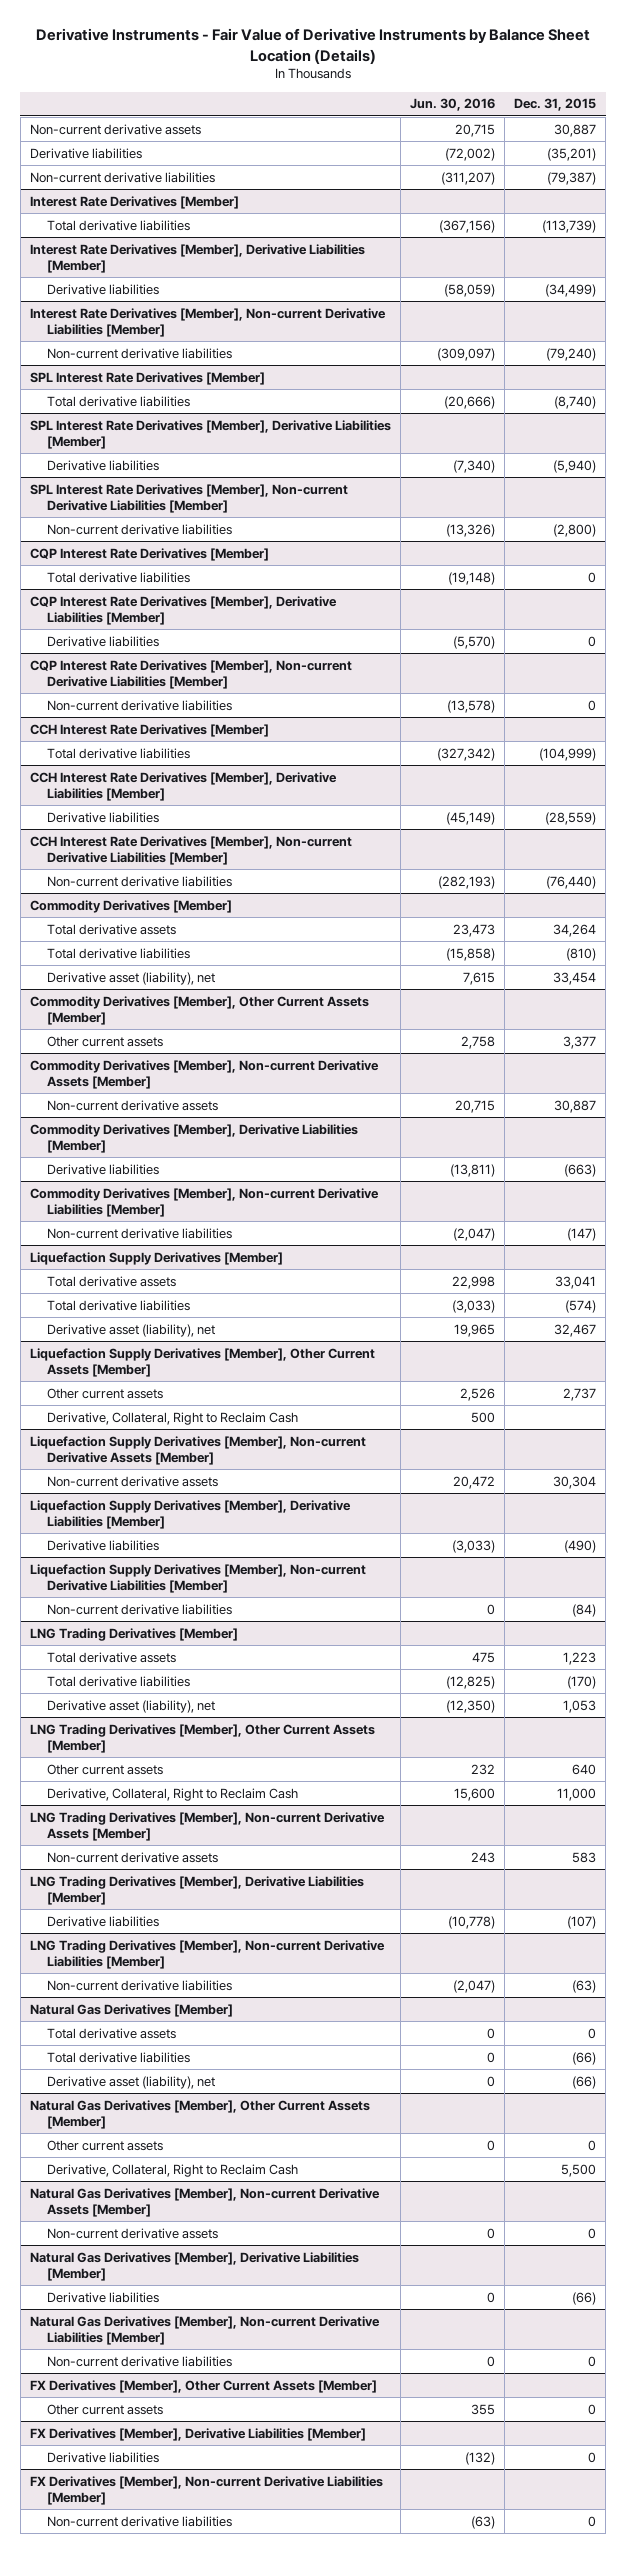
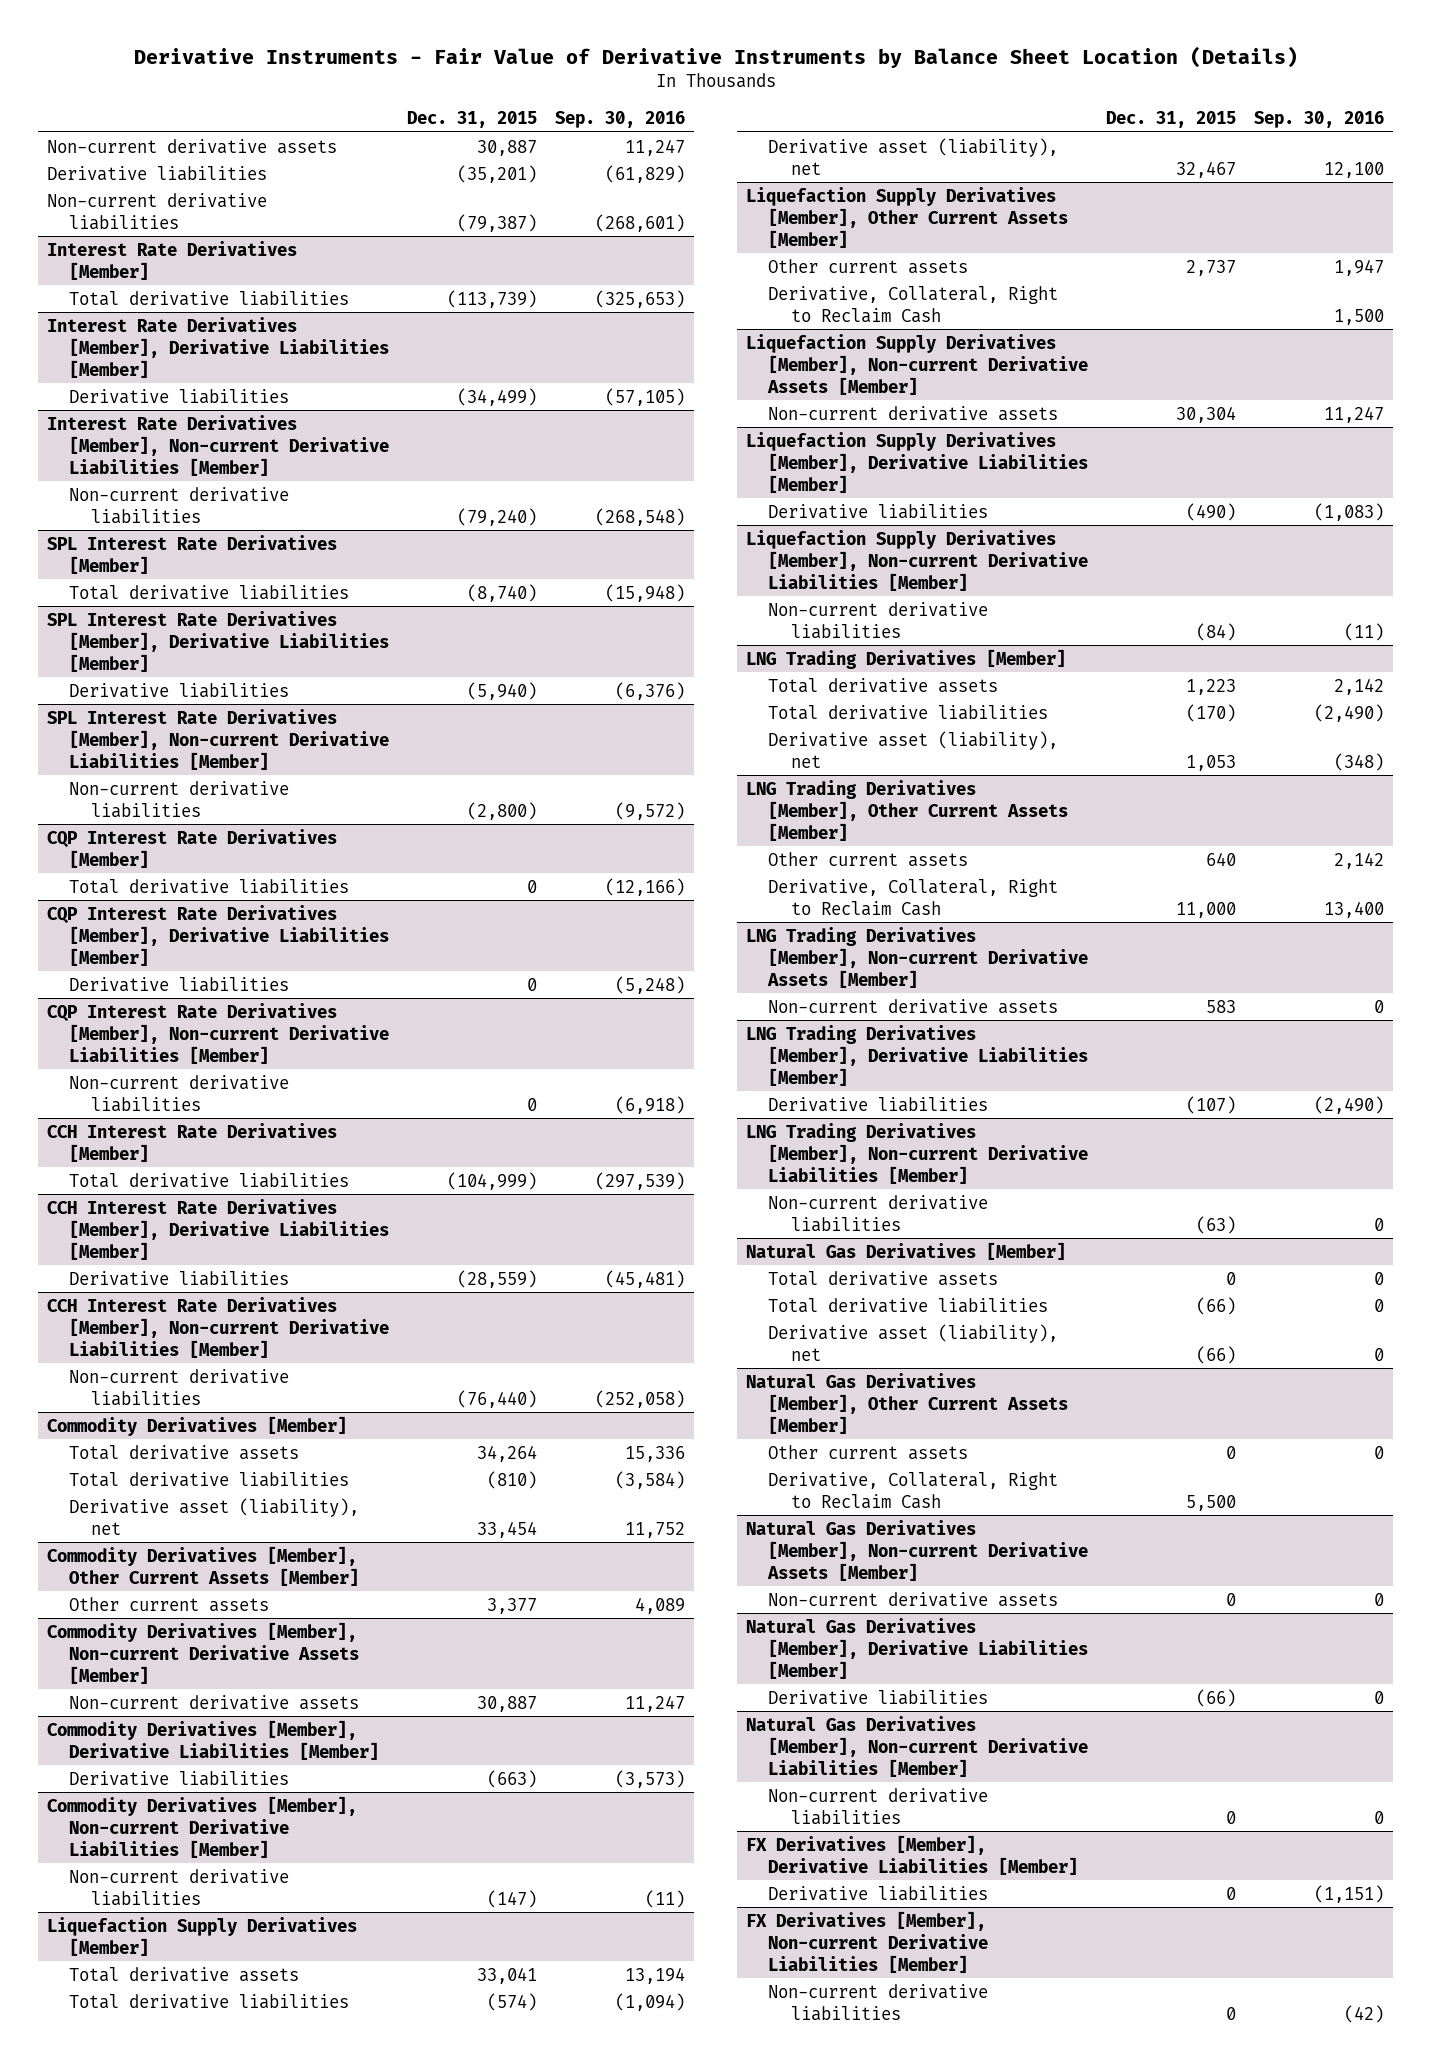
[409,98,495,112] Jun. 30, 2016 -> none
none -> [555,111,686,129] Sep. 30, 2016
[29,2379,377,2393] FX Derivatives [Member], Other Current Assets [Member] -> none
[46,2403,163,2415] Other current assets -> none

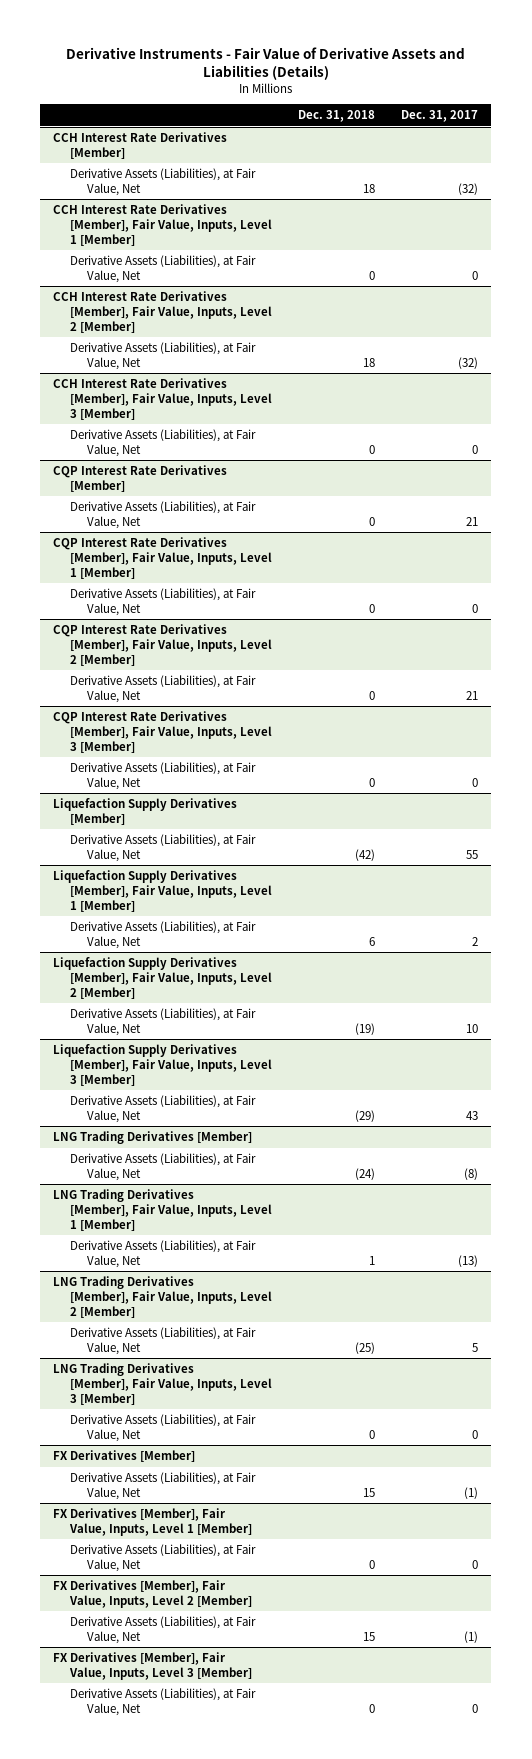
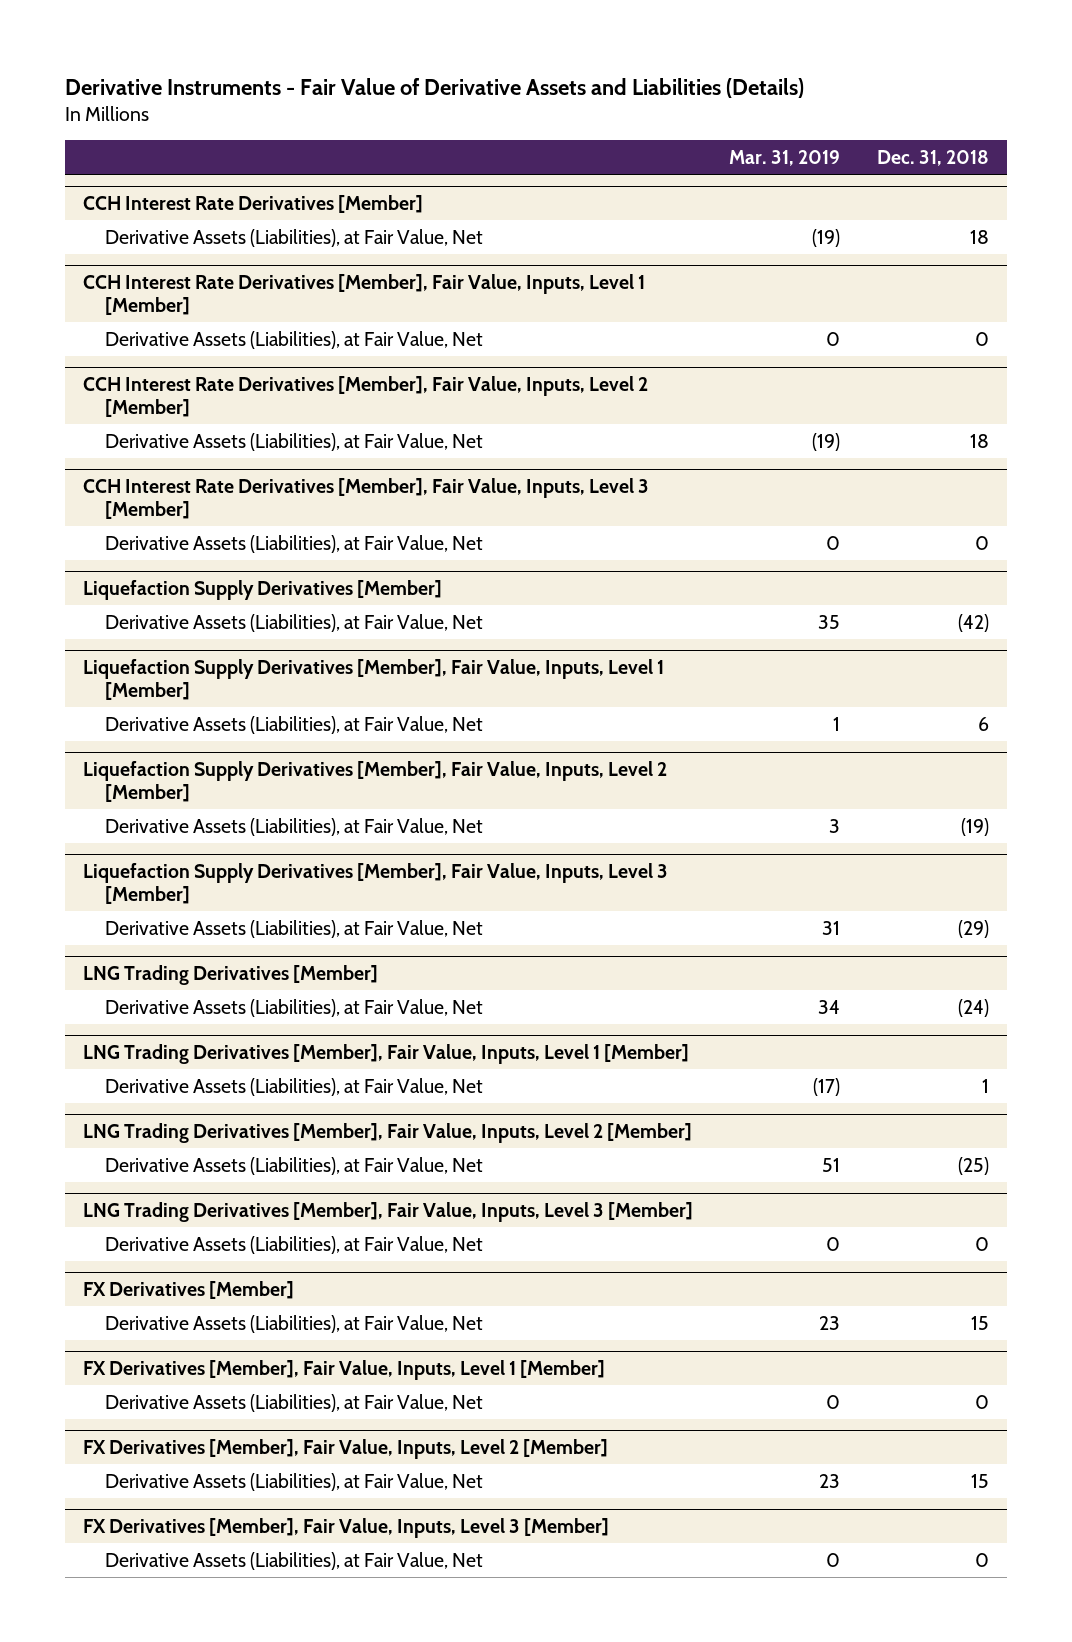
[401,110,479,123] Dec. 31, 2017 -> none
none -> [729,149,841,166] Mar. 31, 2019
[53,465,228,492] CQP Interest Rate Derivatives [Member] -> none
[70,501,257,529] Derivative Assets (Liabilities), at Fair Value, Net -> none
[53,537,273,579] CQP Interest Rate Derivatives [Member], Fair Value, Inputs, Level 1 [Member] -> none
[70,588,257,616] Derivative Assets (Liabilities), at Fair Value, Net -> none
[53,624,273,666] CQP Interest Rate Derivatives [Member], Fair Value, Inputs, Level 2 [Member] -> none
[70,675,257,703] Derivative Assets (Liabilities), at Fair Value, Net -> none
[53,711,273,753] CQP Interest Rate Derivatives [Member], Fair Value, Inputs, Level 3 [Member] -> none
[70,762,257,790] Derivative Assets (Liabilities), at Fair Value, Net -> none

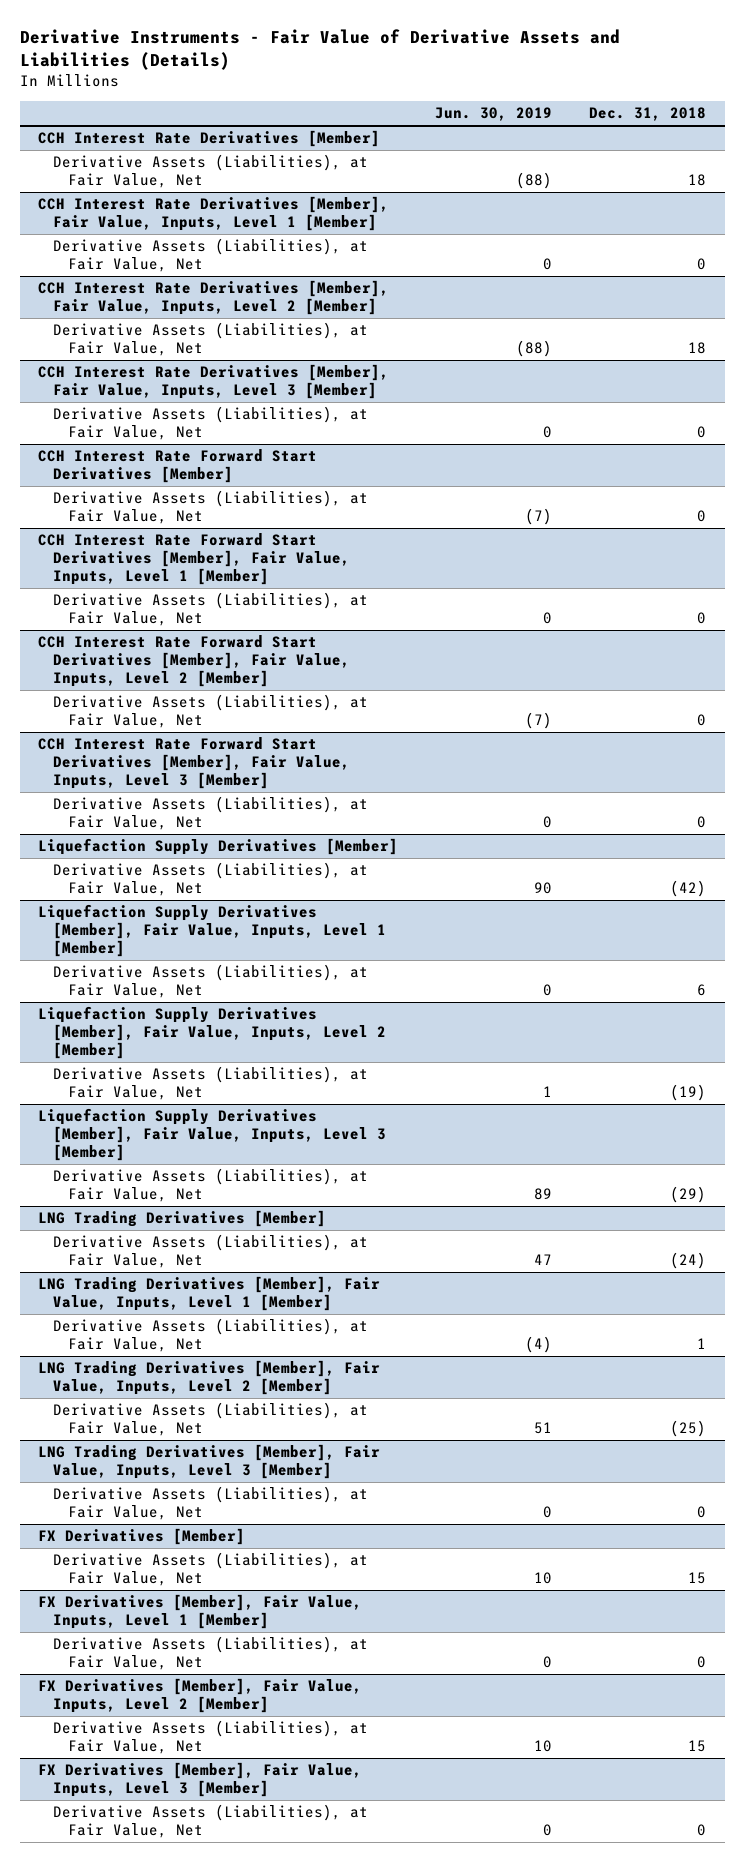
[729,149,841,166] Mar. 31, 2019 -> none
none -> [435,107,553,122] Jun. 30, 2019
none -> [38,449,318,484] CCH Interest Rate Forward Start Derivatives [Member]
none -> [53,490,369,525] Derivative Assets (Liabilities), at Fair Value, Net
none -> [38,533,351,586] CCH Interest Rate Forward Start Derivatives [Member], Fair Value, Inputs, Level 1 [Member]
none -> [53,592,369,627] Derivative Assets (Liabilities), at Fair Value, Net
none -> [38,635,351,688] CCH Interest Rate Forward Start Derivatives [Member], Fair Value, Inputs, Level 2 [Member]
none -> [53,694,369,729] Derivative Assets (Liabilities), at Fair Value, Net
none -> [38,737,351,790] CCH Interest Rate Forward Start Derivatives [Member], Fair Value, Inputs, Level 3 [Member]
none -> [53,796,369,831] Derivative Assets (Liabilities), at Fair Value, Net

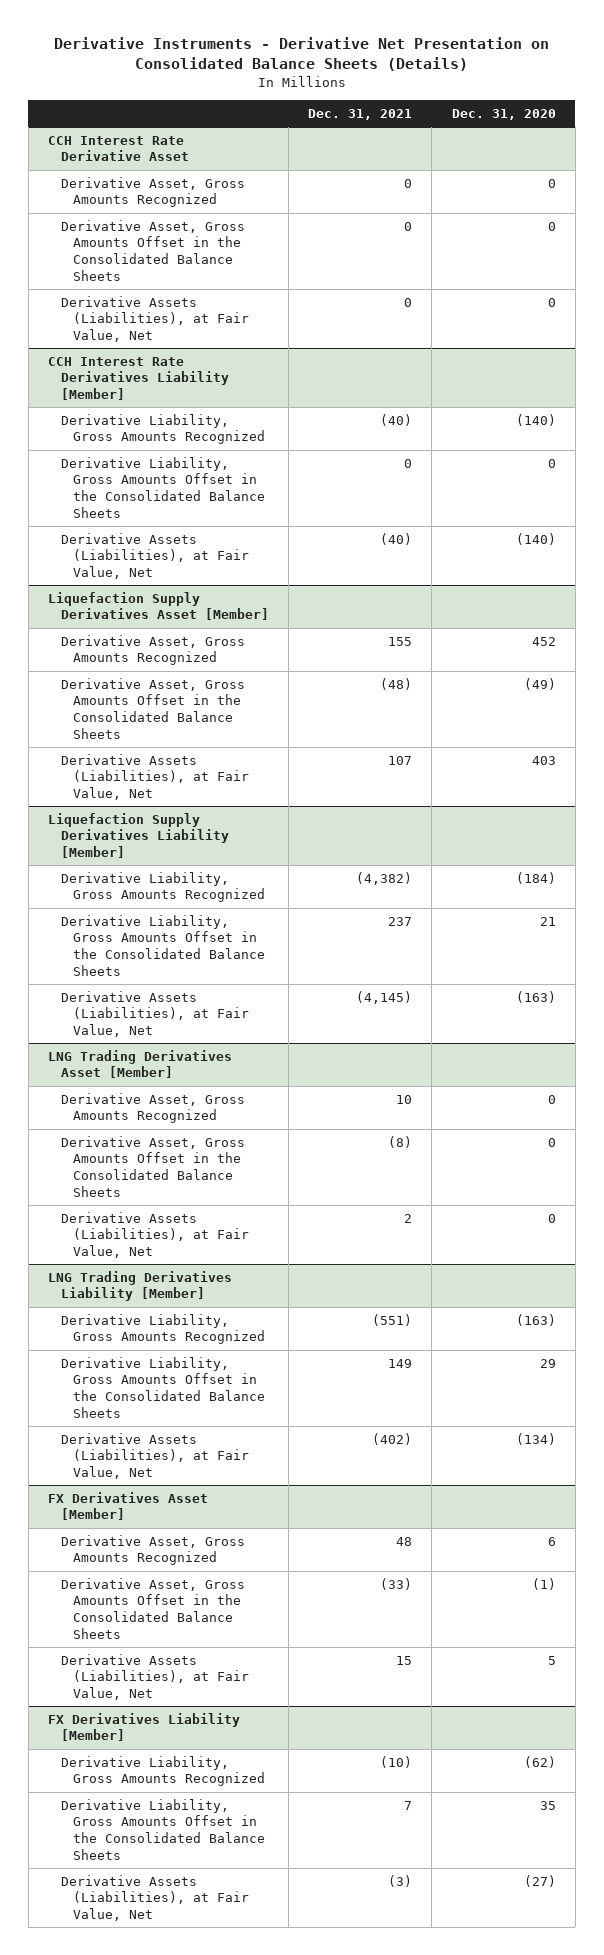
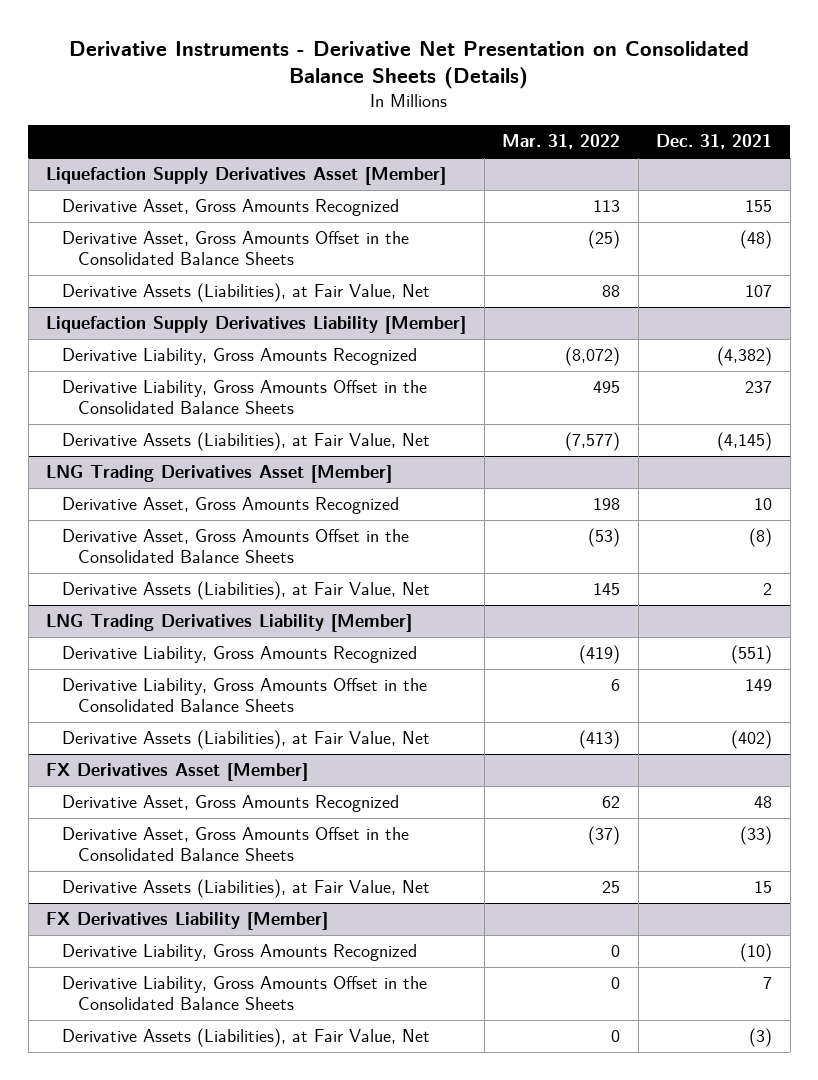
[451,109,556,121] Dec. 31, 2020 -> none
none -> [502,134,621,150] Mar. 31, 2022
[48,135,189,162] CCH Interest Rate Derivative Asset -> none
[60,176,245,208] Derivative Asset, Gross Amounts Recognized -> none
[60,219,245,281] Derivative Asset, Gross Amounts Offset in the Consolidated Balance Sheets -> none
[60,295,250,343] Derivative Assets (Liabilities), at Fair Value, Net -> none
[48,356,229,401] CCH Interest Rate Derivatives Liability [Member] -> none
[60,413,266,445] Derivative Liability, Gross Amounts Recognized -> none
[60,456,266,518] Derivative Liability, Gross Amounts Offset in the Consolidated Balance Sheets -> none
[60,532,250,580] Derivative Assets (Liabilities), at Fair Value, Net -> none

